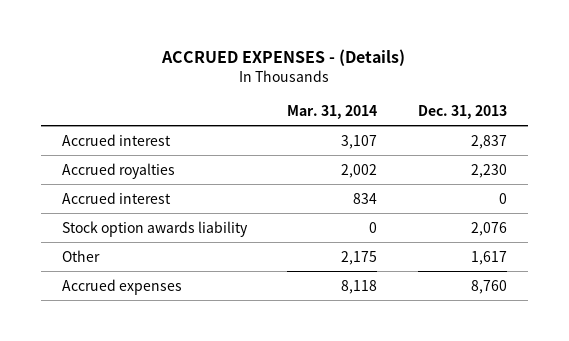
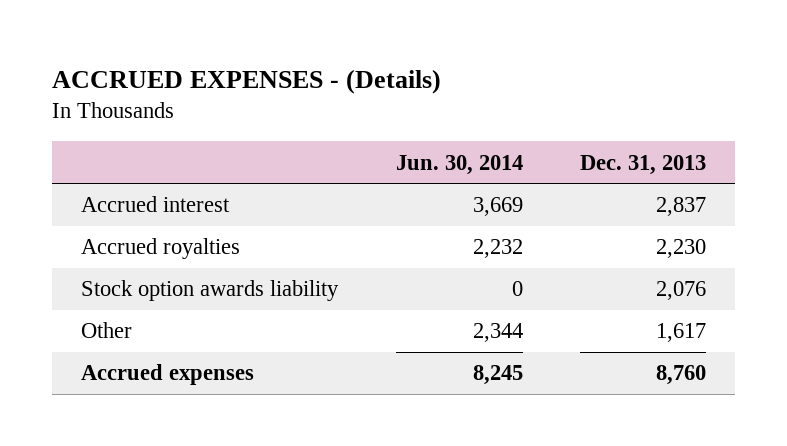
[287,104,378,119] Mar. 31, 2014 -> none
none -> [395,154,523,175] Jun. 30, 2014
[61,191,171,204] Accrued interest -> none

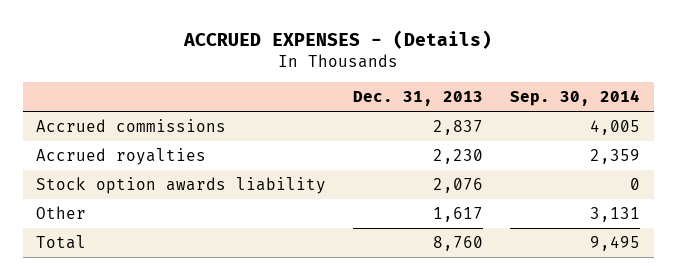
[395,154,523,175] Jun. 30, 2014 -> none
none -> [510,90,641,107] Sep. 30, 2014
[81,196,231,213] Accrued interest -> [36,118,227,132] Accrued commissions
[81,364,255,386] Accrued expenses -> [36,234,87,249] Total

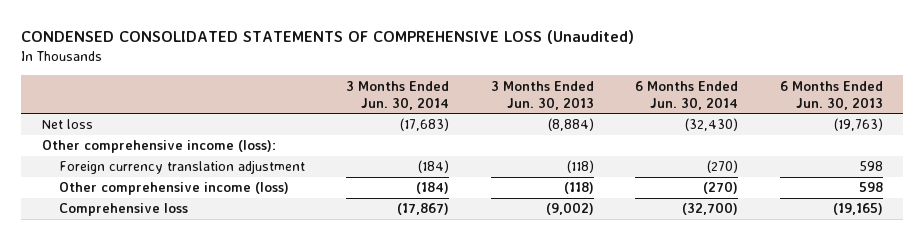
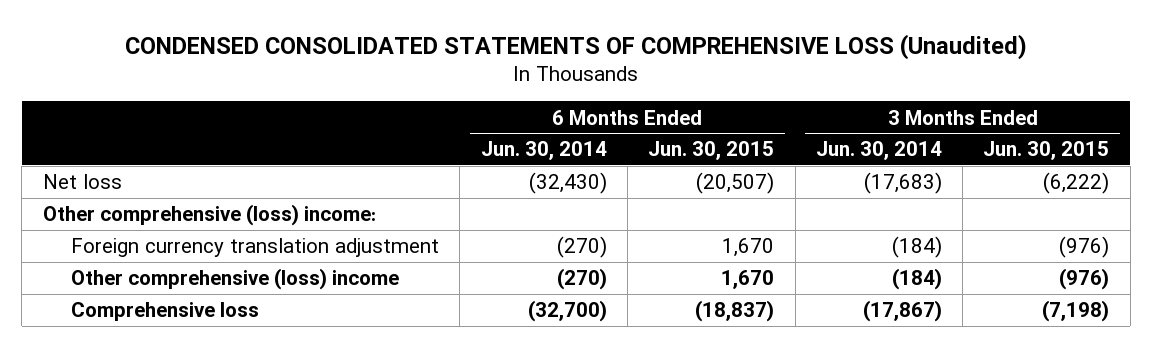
[490,80,594,110] 3 Months Ended Jun. 30, 2013 -> none
[779,80,883,110] 6 Months Ended Jun. 30, 2013 -> none
none -> [648,141,775,161] Jun. 30, 2015
none -> [983,141,1110,161] Jun. 30, 2015
[41,140,276,154] Other comprehensive income (loss): -> [42,204,376,227] Other comprehensive (loss) income:
[58,182,289,196] Other comprehensive income (loss) -> [70,268,399,291] Other comprehensive (loss) income

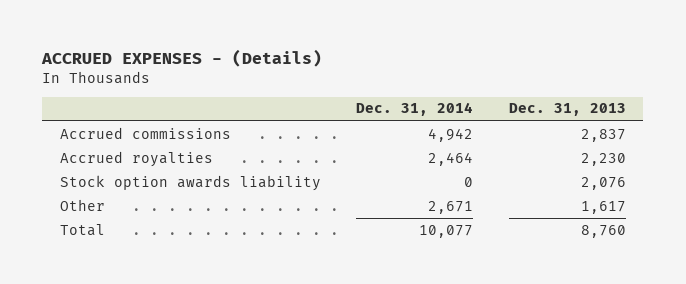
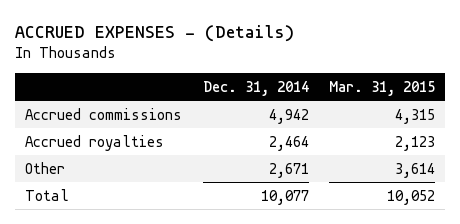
[508,103,626,117] Dec. 31, 2013 -> none
none -> [329,80,436,96] Mar. 31, 2015
[59,174,321,191] Stock option awards liability -> none

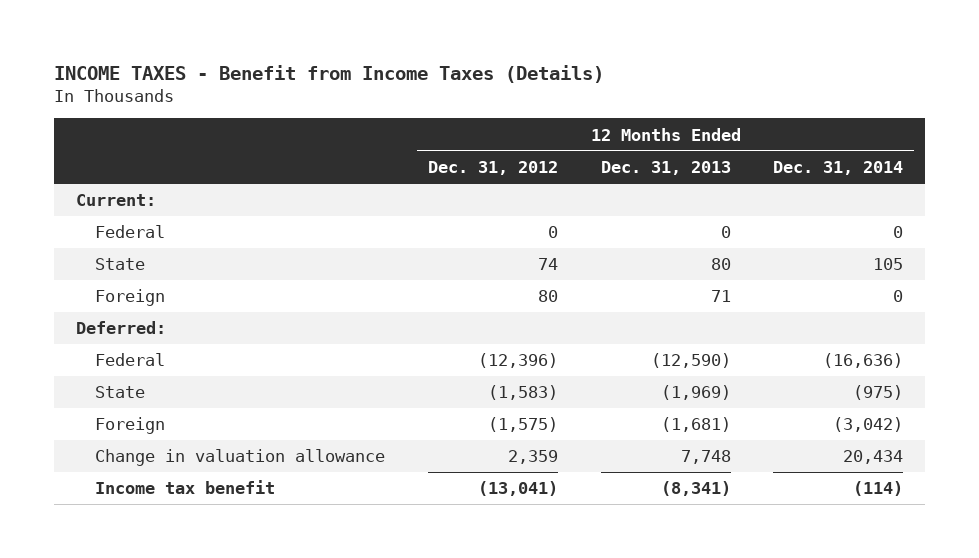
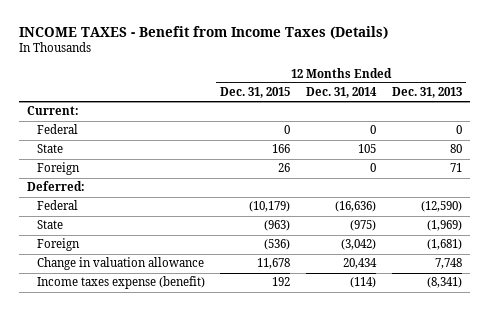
[427,161,558,176] Dec. 31, 2012 -> none
none -> [220,87,291,99] Dec. 31, 2015
[94,480,275,495] Income tax benefit -> [36,276,205,290] Income taxes expense (benefit)

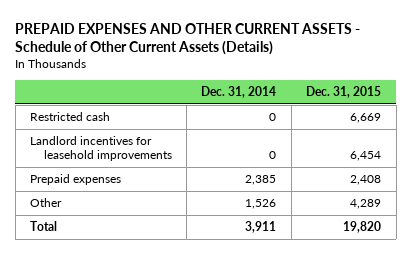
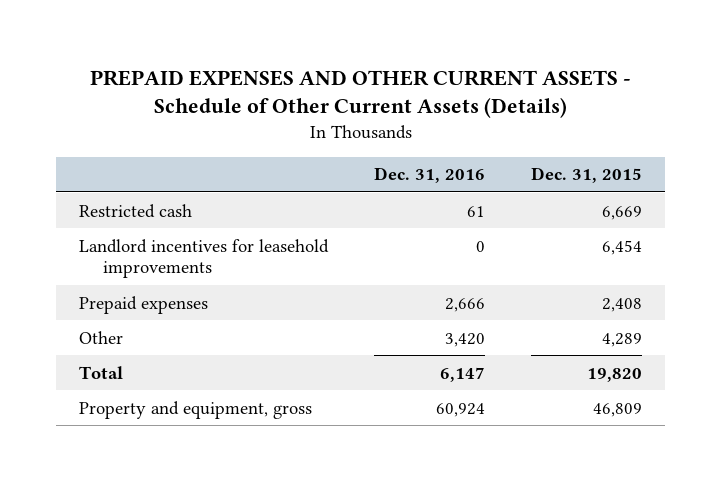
[201,86,277,99] Dec. 31, 2014 -> none
none -> [374,167,486,184] Dec. 31, 2016
none -> [79,400,313,419] Property and equipment, gross

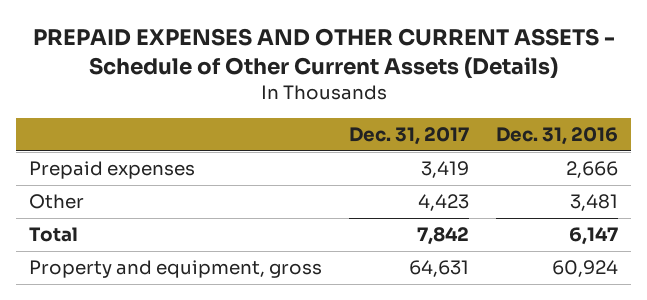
[531,167,643,184] Dec. 31, 2015 -> none
none -> [349,127,470,146] Dec. 31, 2017
[79,203,193,218] Restricted cash -> none
[79,238,330,279] Landlord incentives for leasehold improvements -> none
[445,332,486,347] 3,420 -> [570,194,619,212] 3,481

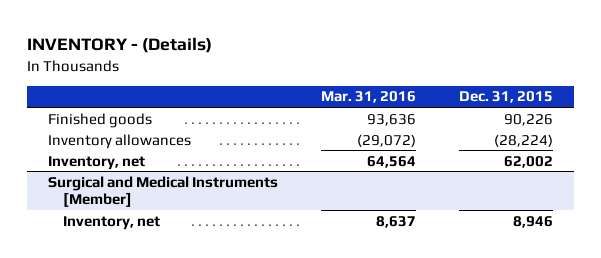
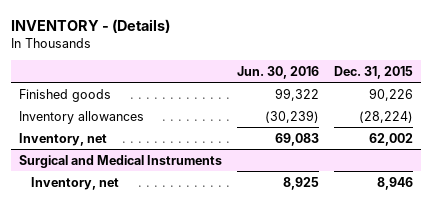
[320,91,416,104] Mar. 31, 2016 -> none
none -> [237,65,320,79] Jun. 30, 2016
[48,175,279,208] Surgical and Medical Instruments [Member] -> [18,154,222,168] Surgical and Medical Instruments

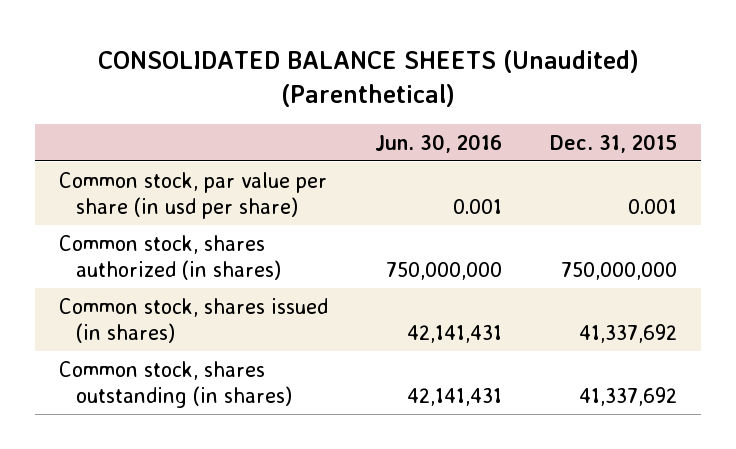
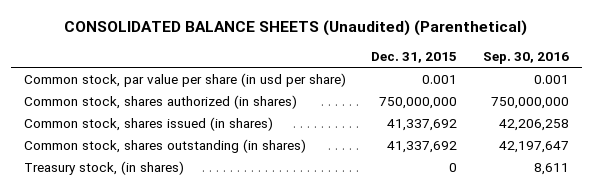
[375,133,503,153] Jun. 30, 2016 -> none
none -> [482,51,569,64] Sep. 30, 2016
none -> [23,160,184,175] Treasury stock, (in shares)

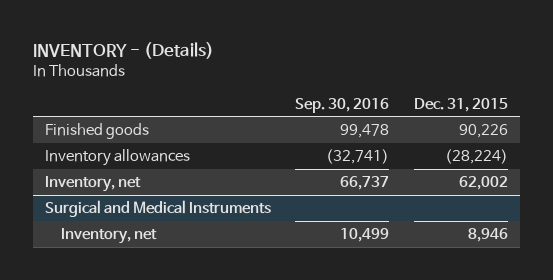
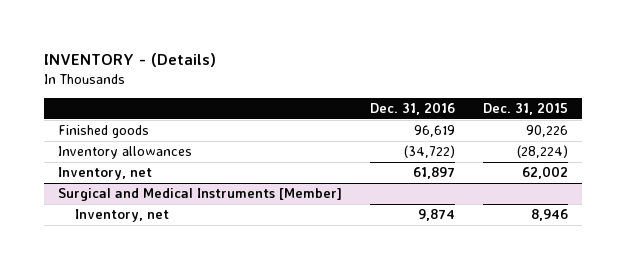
[295,97,390,113] Sep. 30, 2016 -> none
none -> [369,102,455,116] Dec. 31, 2016
[45,200,272,218] Surgical and Medical Instruments -> [57,188,342,202] Surgical and Medical Instruments [Member]

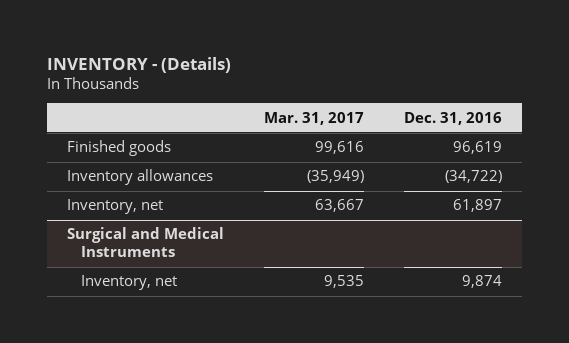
[482,102,568,116] Dec. 31, 2015 -> none
none -> [264,111,365,125] Mar. 31, 2017
[57,188,342,202] Surgical and Medical Instruments [Member] -> [67,227,225,258] Surgical and Medical Instruments

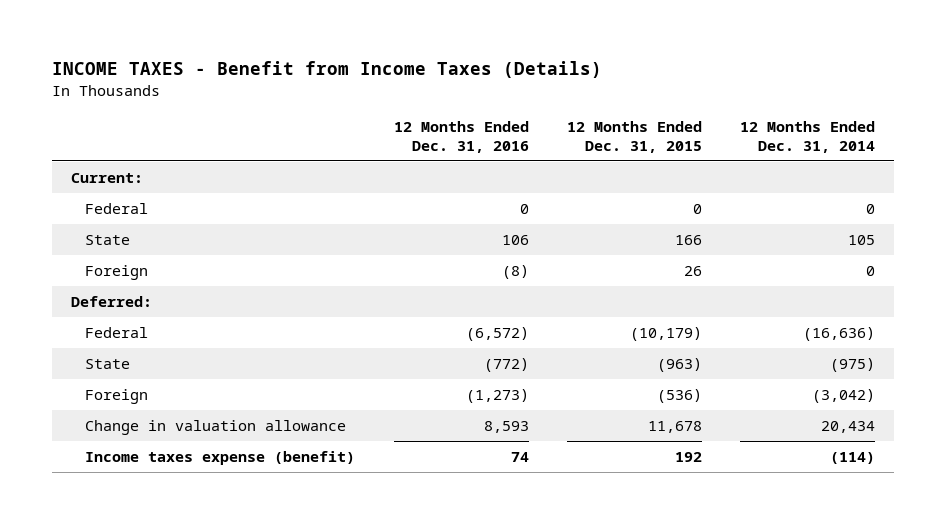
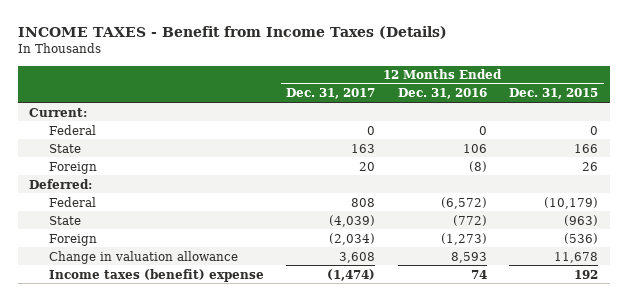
[739,120,875,153] 12 Months Ended Dec. 31, 2014 -> none
none -> [286,88,376,100] Dec. 31, 2017
[85,450,356,465] Income taxes expense (benefit) -> [48,268,264,282] Income taxes (benefit) expense

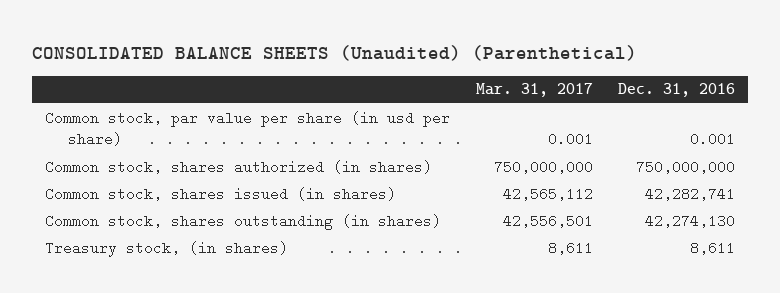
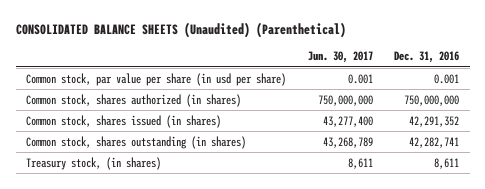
[475,83,593,98] Mar. 31, 2017 -> none
none -> [307,51,373,64] Jun. 30, 2017
[645,186,736,201] 42,282,741 -> [409,115,460,127] 42,291,352
[645,213,736,228] 42,274,130 -> [409,136,460,148] 42,282,741

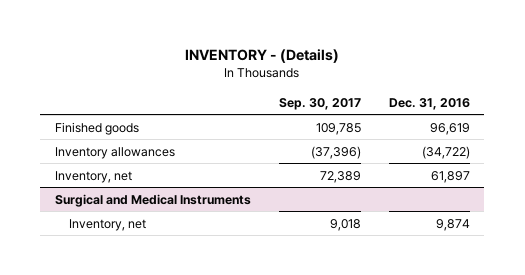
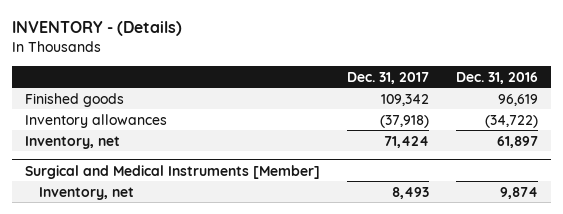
[278,97,361,110] Sep. 30, 2017 -> none
none -> [347,71,430,84] Dec. 31, 2017
[54,193,251,207] Surgical and Medical Instruments -> [25,164,321,179] Surgical and Medical Instruments [Member]

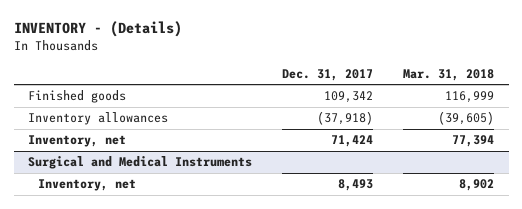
[455,71,538,84] Dec. 31, 2016 -> none
none -> [402,68,494,81] Mar. 31, 2018
[25,164,321,179] Surgical and Medical Instruments [Member] -> [28,156,253,170] Surgical and Medical Instruments

